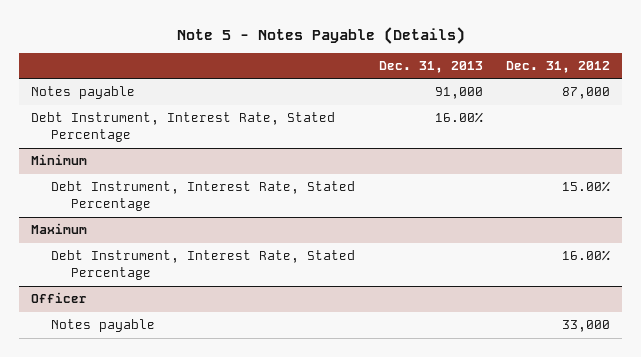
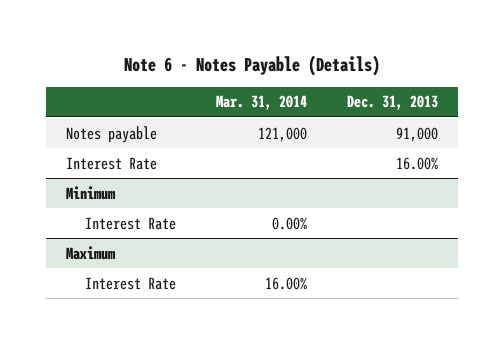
[176,26,465,44] Note 5 - Notes Payable (Details) -> [123,54,380,76] Note 6 - Notes Payable (Details)
[506,61,611,74] Dec. 31, 2012 -> none
none -> [215,95,307,111] Mar. 31, 2014
[31,112,336,143] Debt Instrument, Interest Rate, Stated Percentage -> [66,156,158,170] Interest Rate
[51,181,356,212] Debt Instrument, Interest Rate, Stated Percentage -> [84,216,176,230] Interest Rate
[31,292,88,304] Officer -> none
[51,319,156,333] Notes payable -> none
[51,250,356,281] Debt Instrument, Interest Rate, Stated Percentage -> [84,276,176,290] Interest Rate

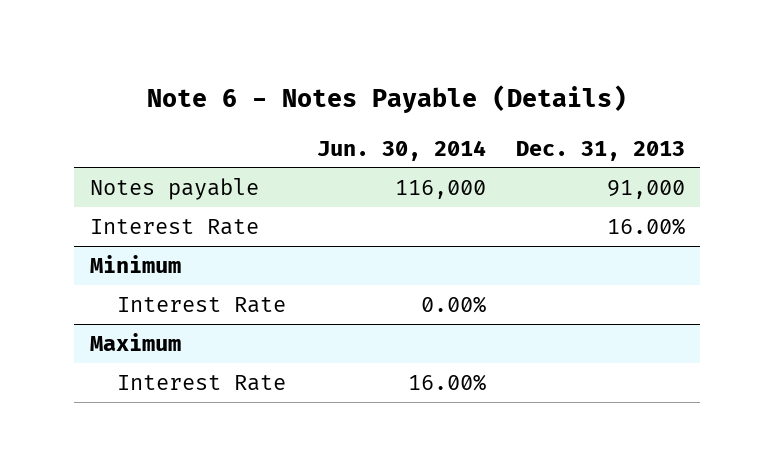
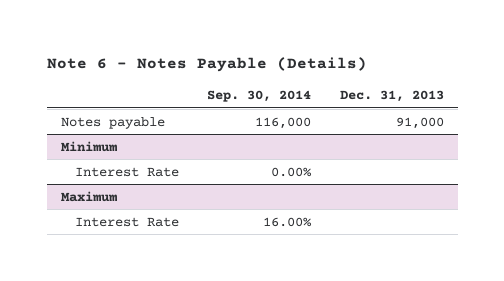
[316,139,486,161] Jun. 30, 2014 -> none
none -> [207,89,312,102] Sep. 30, 2014
[89,218,259,235] Interest Rate -> none

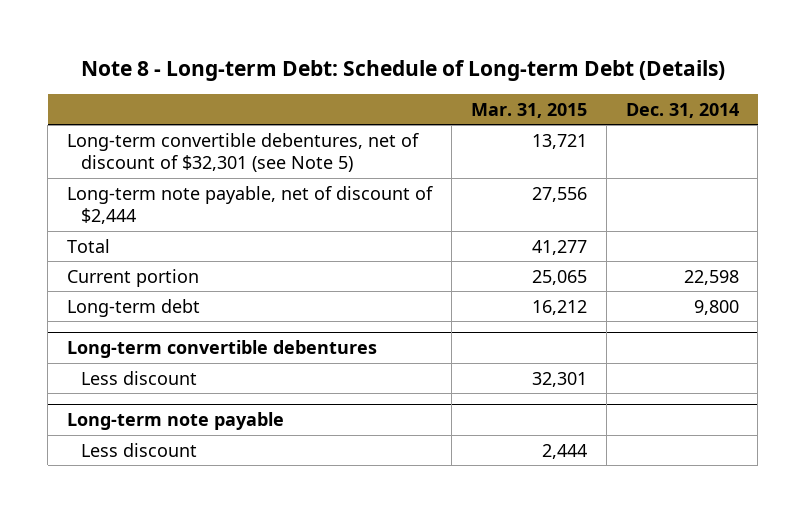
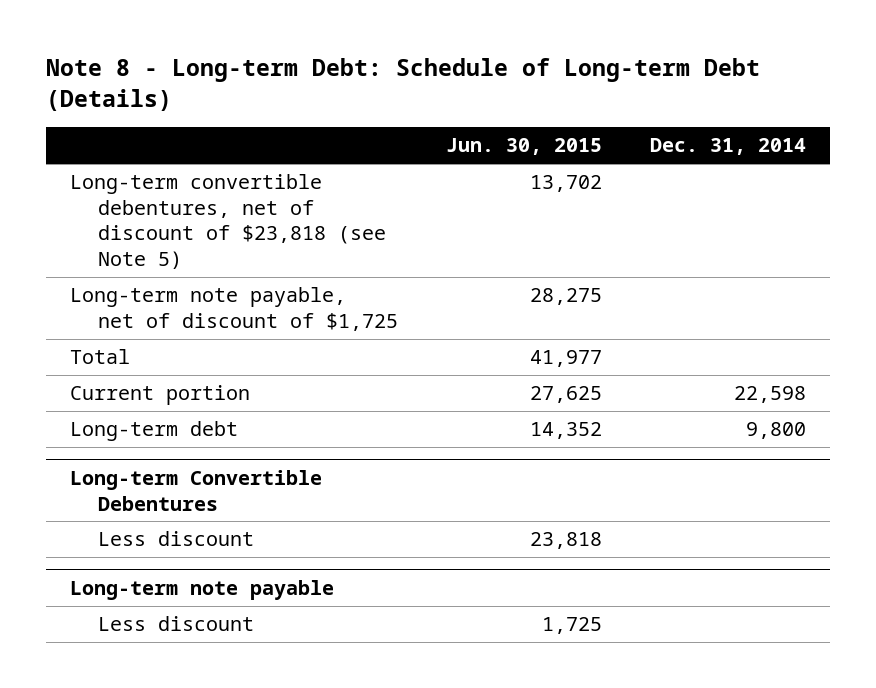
[470,102,587,118] Mar. 31, 2015 -> none
none -> [446,138,603,156] Jun. 30, 2015
[67,132,420,172] Long-term convertible debentures, net of discount of $32,301 (see Note 5) -> [69,174,387,269] Long-term convertible debentures, net of discount of $23,818 (see Note 5)
[67,185,434,224] Long-term note payable, net of discount of $2,444 -> [69,287,399,331] Long-term note payable, net of discount of $1,725
[67,339,378,358] Long-term convertible debentures -> [69,469,322,511] Long-term Convertible Debentures

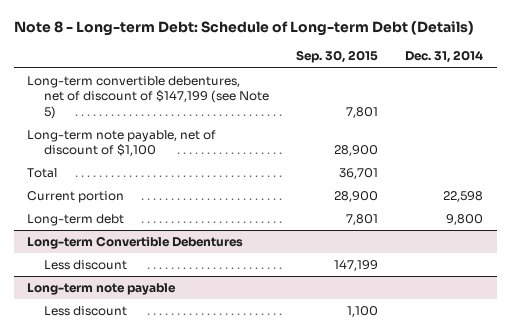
[446,138,603,156] Jun. 30, 2015 -> none
none -> [295,50,378,64] Sep. 30, 2015
[69,174,387,269] Long-term convertible debentures, net of discount of $23,818 (see Note 5) -> [27,75,269,119] Long-term convertible debentures, net of discount of $147,199 (see Note 5)
[69,287,399,331] Long-term note payable, net of discount of $1,725 -> [27,129,217,157] Long-term note payable, net of discount of $1,100

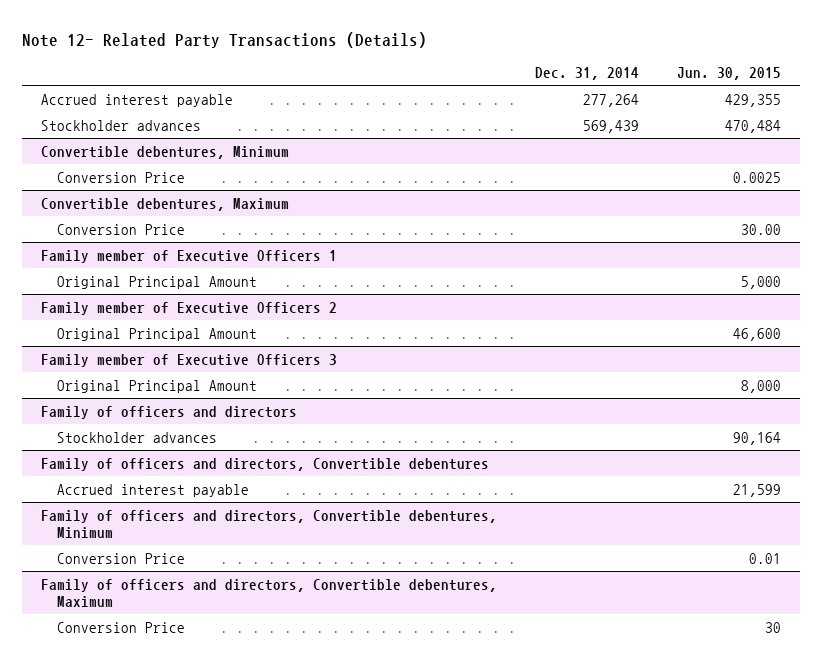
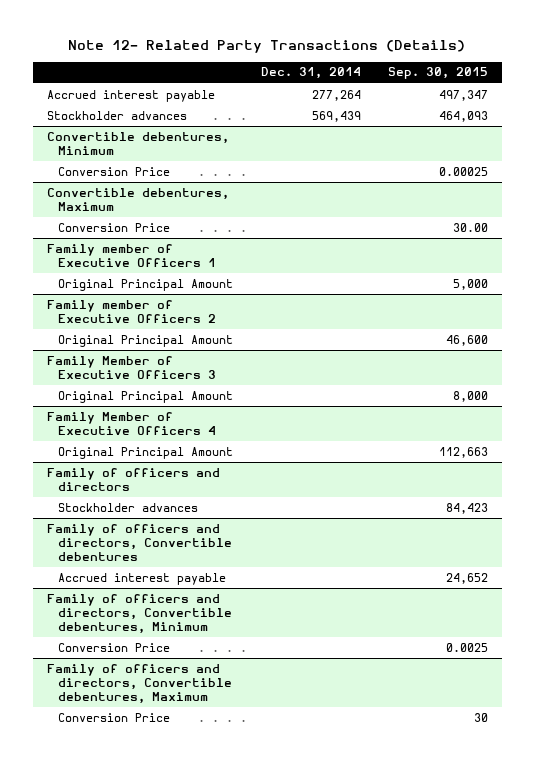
[677,66,782,80] Jun. 30, 2015 -> none
none -> [387,67,488,80] Sep. 30, 2015
[41,353,338,367] Family member of Executive Officers 3 -> [46,355,217,380] Family Member of Executive Officers 3
none -> [46,411,217,436] Family Member of Executive Officers 4
none -> [58,446,234,459] Original Principal Amount

